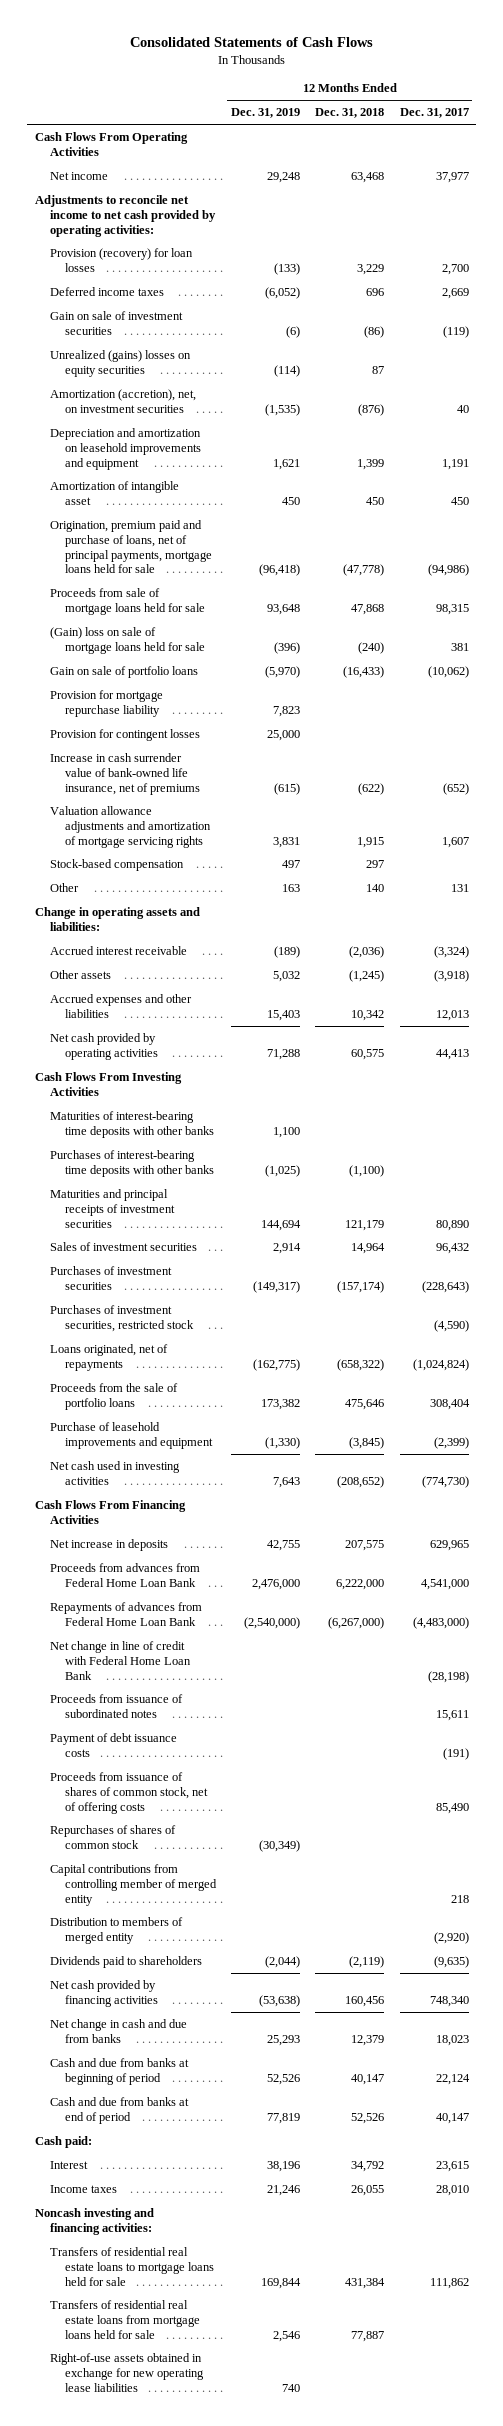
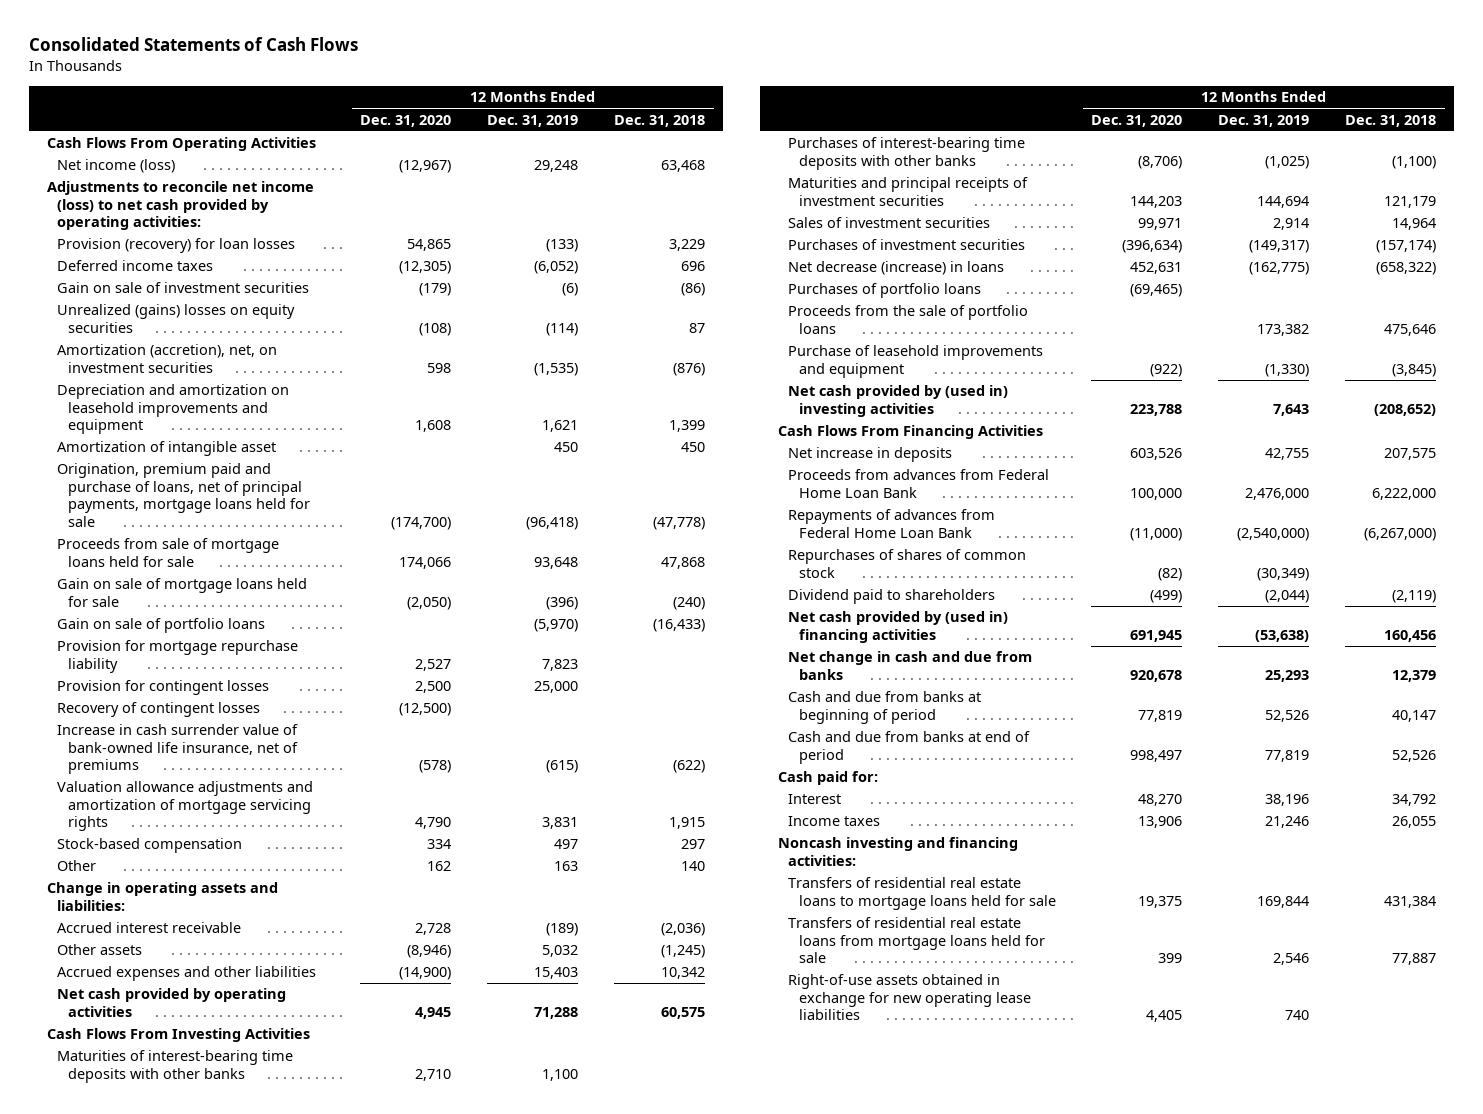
[399,108,469,119] Dec. 31, 2017 -> none
none -> [360,114,452,127] Dec. 31, 2020
[49,172,108,181] Net income -> [57,159,176,174] Net income (loss)
[34,195,216,237] Adjustments to reconcile net income to net cash provided by operating activities: -> [46,181,314,231] Adjustments to reconcile net income (loss) to net cash provided by operating activities:
[49,627,205,654] (Gain) loss on sale of mortgage loans held for sale -> [57,578,308,607] Gain on sale of mortgage loans held for sale
none -> [57,702,261,718] Recovery of contingent losses
[49,1305,194,1332] Purchases of investment securities, restricted stock -> none
[49,1344,168,1371] Loans originated, net of repayments -> [788,261,1005,276] Net decrease (increase) in loans
none -> [788,283,982,299] Purchases of portfolio loans
[49,1461,180,1485] Net cash used in investing activities -> [788,385,1009,417] Net cash provided by (used in) investing activities
[49,1641,191,1680] Net change in line of credit with Federal Home Loan Bank -> none
[49,1694,183,1718] Proceeds from issuance of subordinated notes -> none
[49,1733,177,1757] Payment of debt issuance costs -> none
[49,1772,208,1814] Proceeds from issuance of shares of common stock, net of offering costs -> none
[49,1864,217,1906] Capital contributions from controlling member of merged entity -> none
[49,1917,183,1944] Distribution to members of merged entity -> none
[49,1956,202,1969] Dividends paid to shareholders -> [788,589,996,605] Dividend paid to shareholders
[49,1980,158,2007] Net cash provided by financing activities -> [788,611,1009,643] Net cash provided by (used in) financing activities
[34,2136,92,2149] Cash paid: -> [777,771,878,786] Cash paid for:

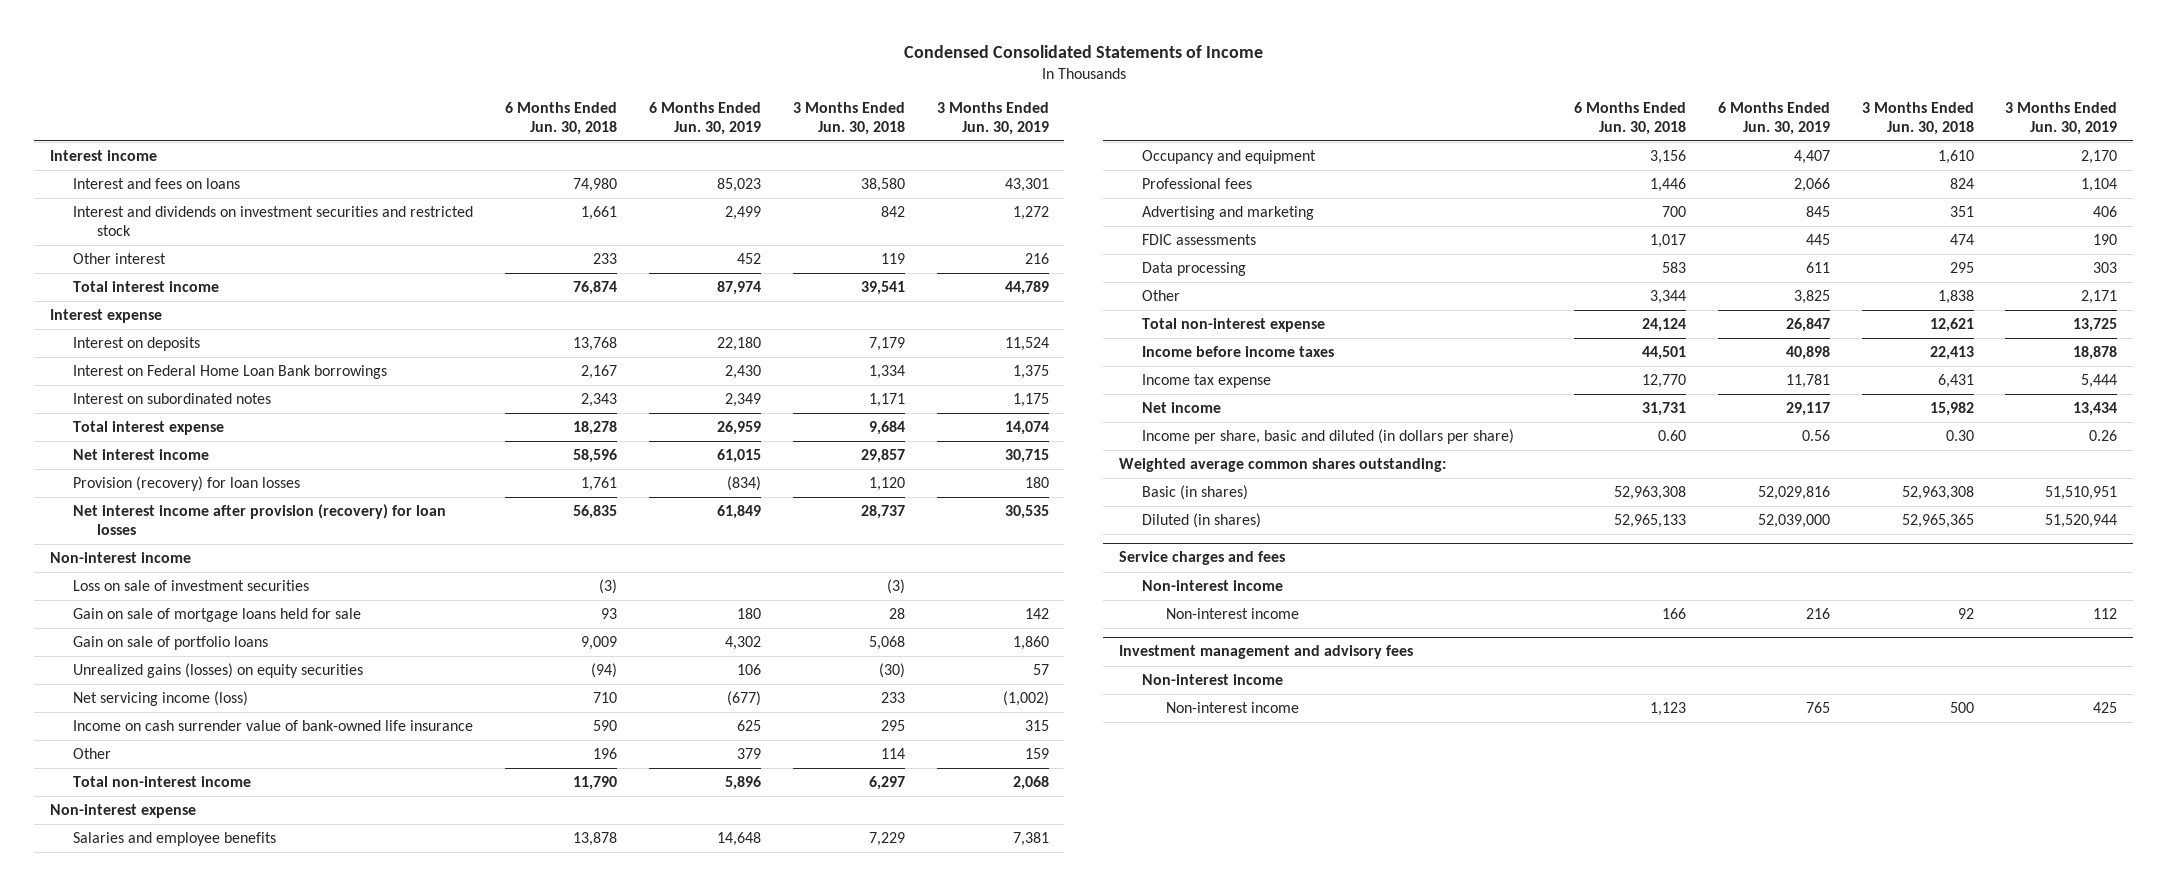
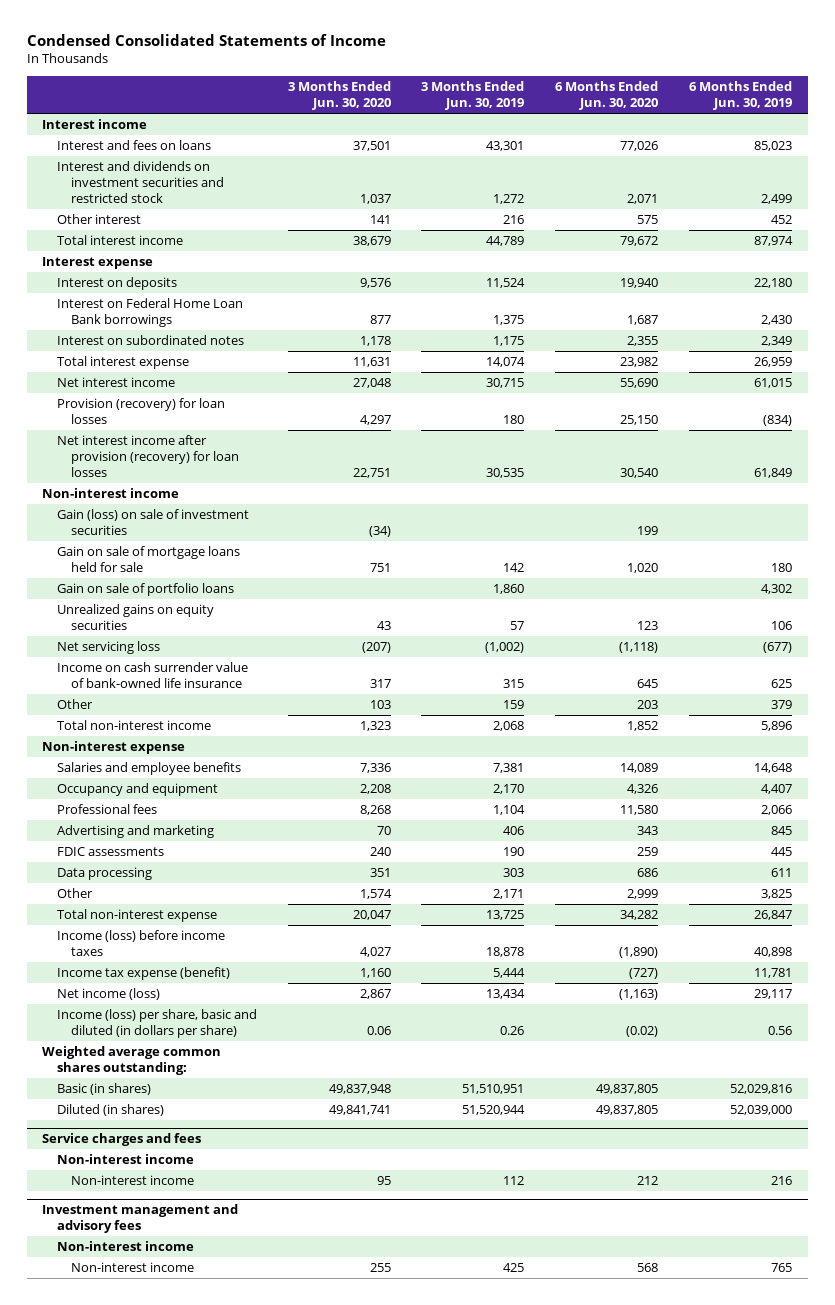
[505,102,618,135] 6 Months Ended Jun. 30, 2018 -> none
[792,102,905,135] 3 Months Ended Jun. 30, 2018 -> none
none -> [287,80,391,111] 3 Months Ended Jun. 30, 2020
none -> [555,80,659,111] 6 Months Ended Jun. 30, 2020
[73,580,310,592] Loss on sale of investment securities -> [56,509,249,536] Gain (loss) on sale of investment securities
[73,663,364,679] Unrealized gains (losses) on equity securities -> [56,604,214,631] Unrealized gains on equity securities
[73,691,249,707] Net servicing income (loss) -> [56,641,160,655] Net servicing loss
[1142,346,1335,358] Income before income taxes -> [56,930,225,957] Income (loss) before income taxes
[1142,374,1272,389] Income tax expense -> [56,967,230,981] Income tax expense (benefit)
[1142,402,1222,414] Net income -> [56,988,160,1001] Net income (loss)
[1142,429,1515,445] Income per share, basic and diluted (in dollars per share) -> [56,1009,257,1039] Income (loss) per share, basic and diluted (in dollars per share)

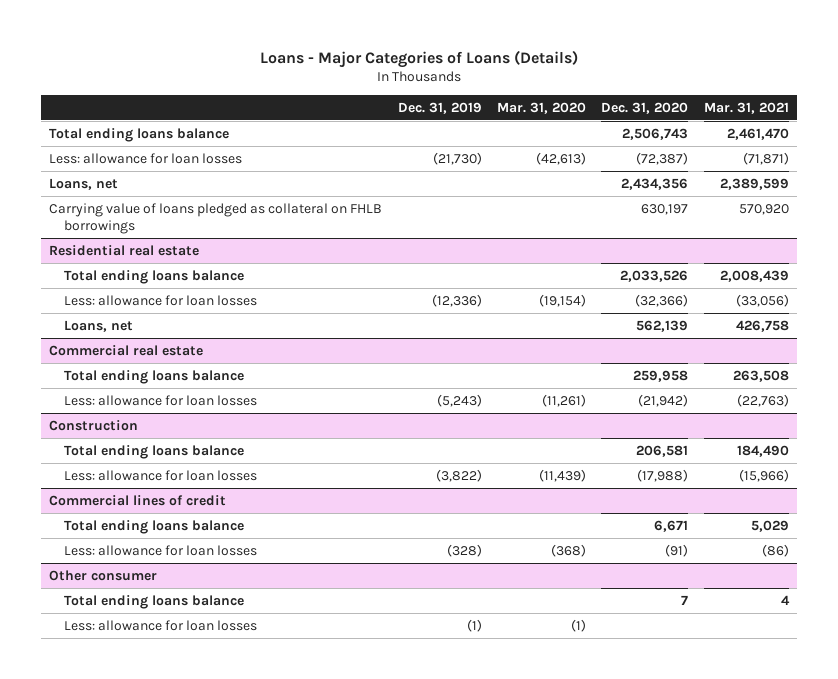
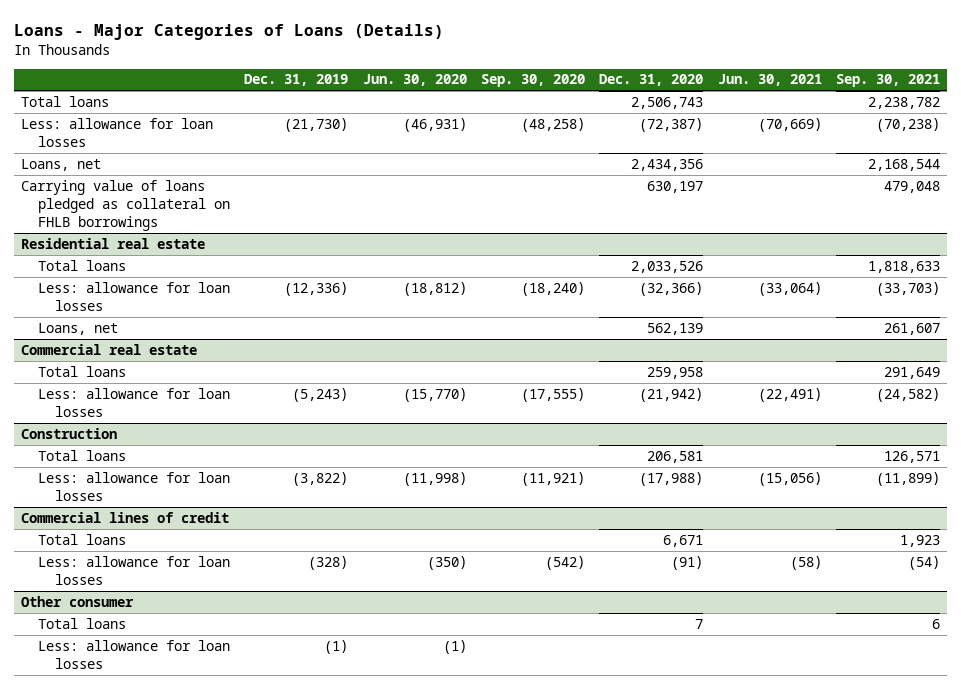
[497,101,587,114] Mar. 31, 2020 -> none
[703,101,789,114] Mar. 31, 2021 -> none
none -> [362,74,467,87] Jun. 30, 2020
none -> [481,74,586,88] Sep. 30, 2020
none -> [717,74,822,87] Jun. 30, 2021
none -> [836,74,941,88] Sep. 30, 2021
[49,127,230,142] Total ending loans balance -> [21,95,110,107] Total loans
[63,269,244,284] Total ending loans balance -> [38,259,127,271] Total loans
[63,369,244,384] Total ending loans balance -> [38,365,127,377] Total loans
[63,444,244,459] Total ending loans balance -> [38,449,127,461] Total loans
[63,519,244,534] Total ending loans balance -> [38,533,127,545] Total loans
[63,594,244,609] Total ending loans balance -> [38,617,127,629] Total loans

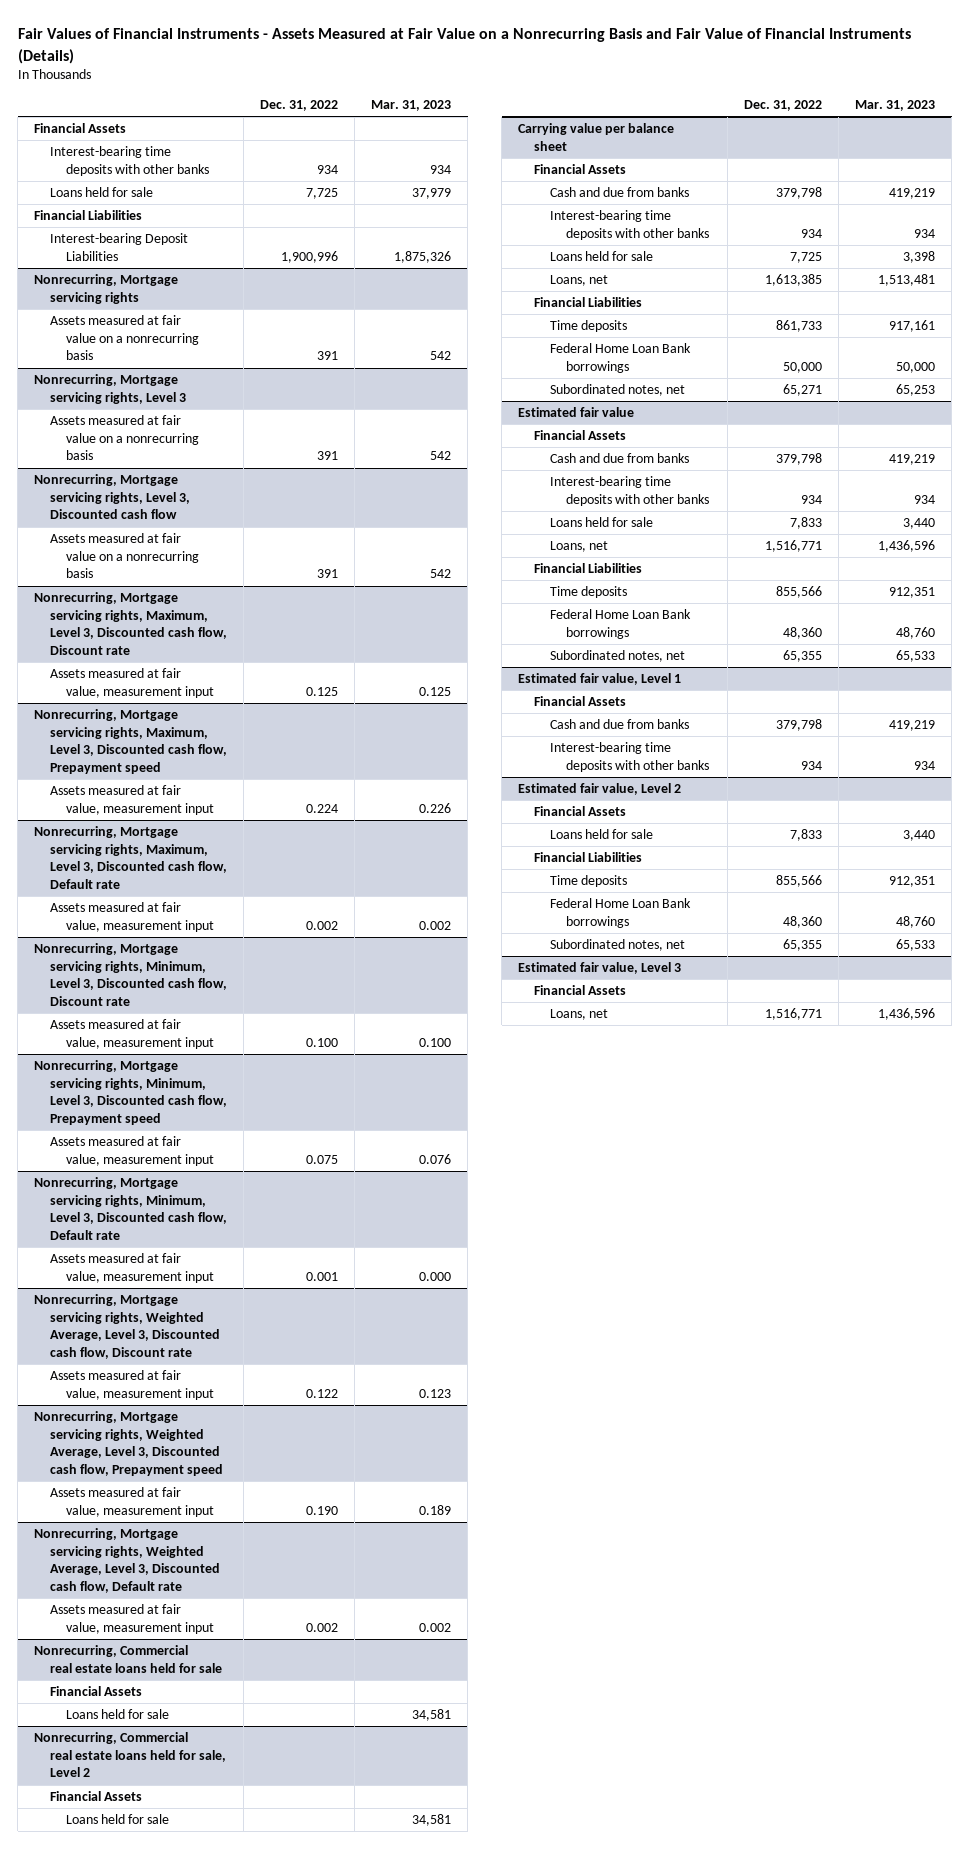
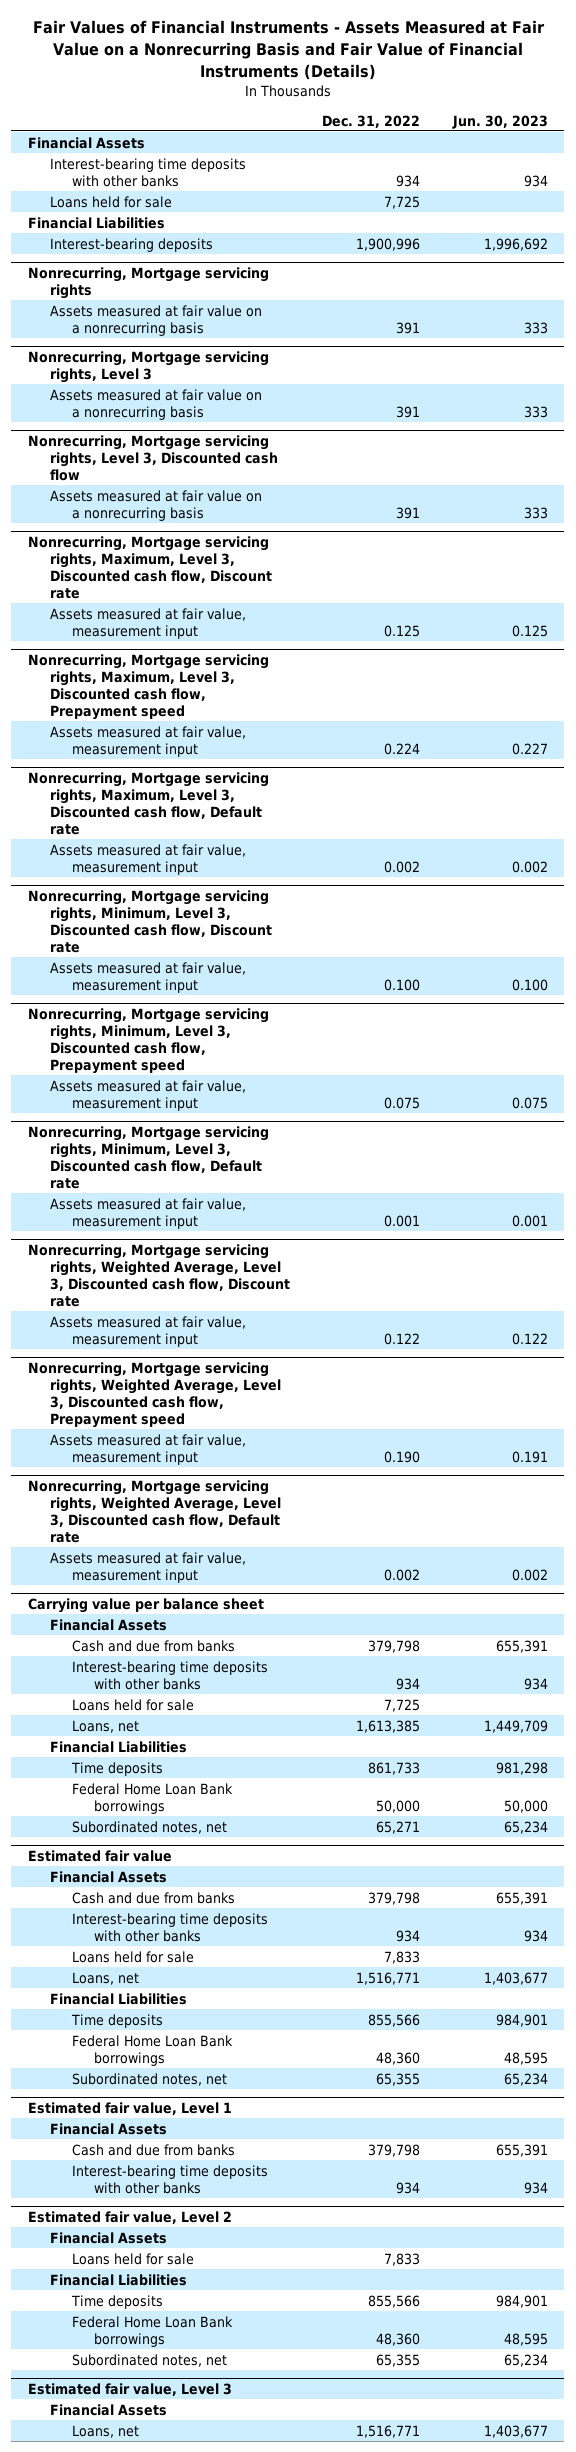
[371,100,452,112] Mar. 31, 2023 -> none
none -> [451,114,548,129] Jun. 30, 2023
[50,233,189,261] Interest-bearing Deposit Liabilities -> [49,237,213,252] Interest-bearing deposits
[34,1645,223,1673] Nonrecurring, Commercial real estate loans held for sale -> none
[50,1686,143,1697] Financial Assets -> none
[65,1709,169,1720] Loans held for sale -> none
[34,1732,227,1778] Nonrecurring, Commercial real estate loans held for sale, Level 2 -> none
[50,1791,143,1802] Financial Assets -> none
[65,1814,169,1825] Loans held for sale -> none

